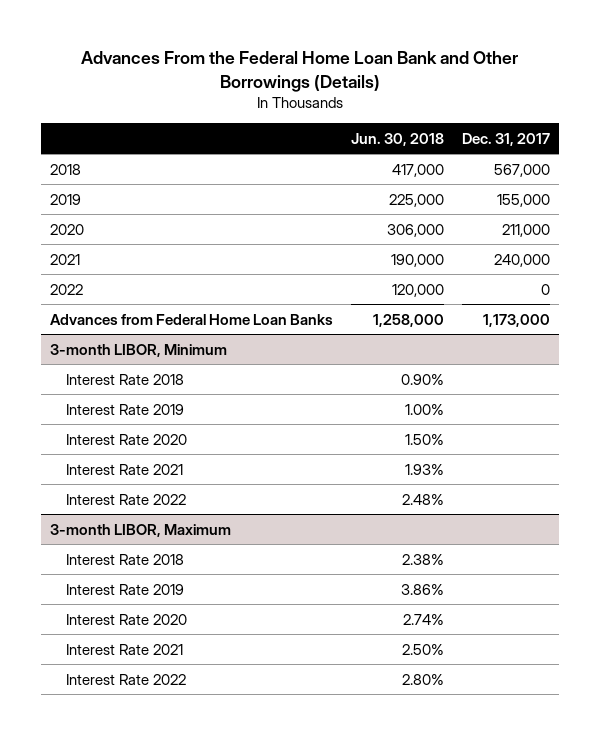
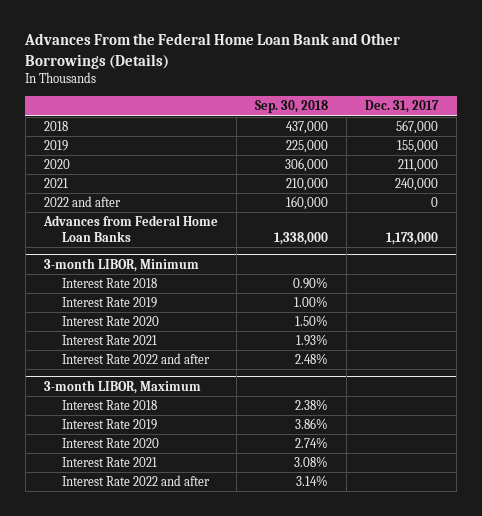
[351,132,445,146] Jun. 30, 2018 -> none
none -> [254,100,328,114] Sep. 30, 2018
[50,283,84,295] 2022 -> [43,195,121,207] 2022 and after
[65,493,186,505] Interest Rate 2022 -> [61,352,210,364] Interest Rate 2022 and after
[65,673,186,685] Interest Rate 2022 -> [61,474,210,486] Interest Rate 2022 and after

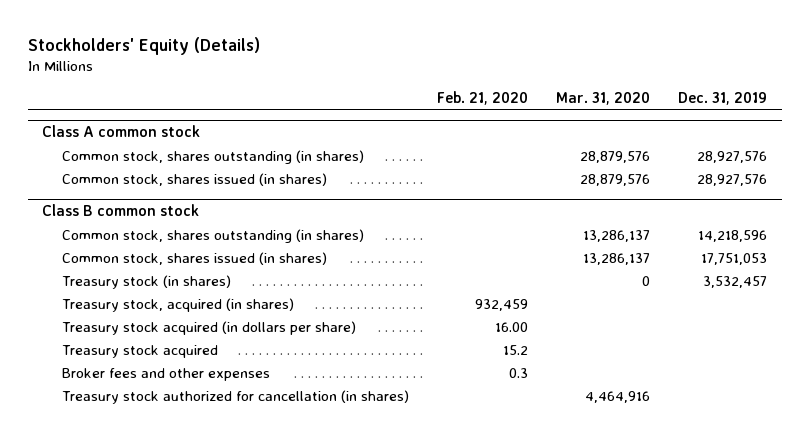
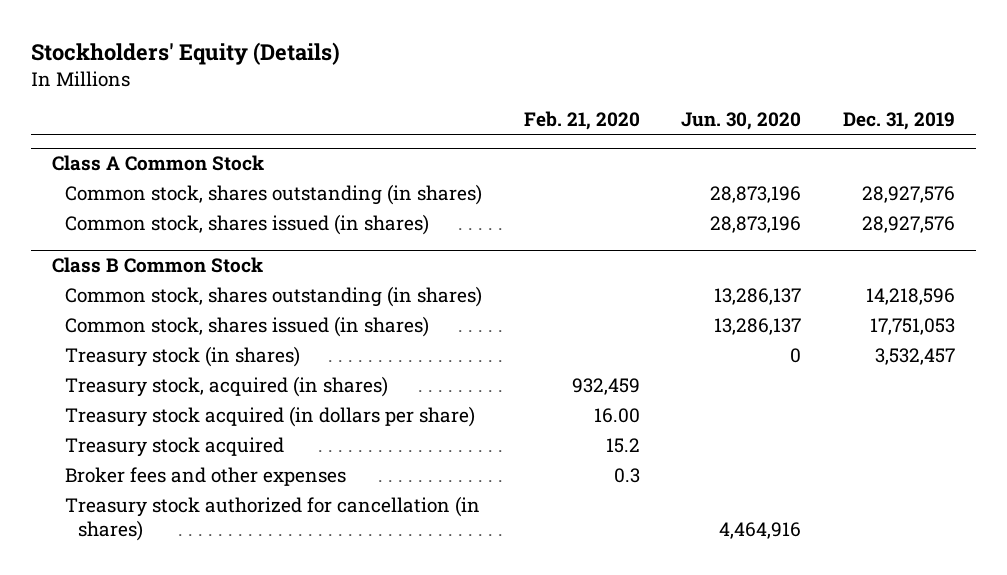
[556,92,651,106] Mar. 31, 2020 -> none
none -> [681,112,802,131] Jun. 30, 2020
[42,125,201,138] Class A common stock -> [51,154,264,171] Class A Common Stock
[42,204,200,217] Class B common stock -> [51,256,263,273] Class B Common Stock

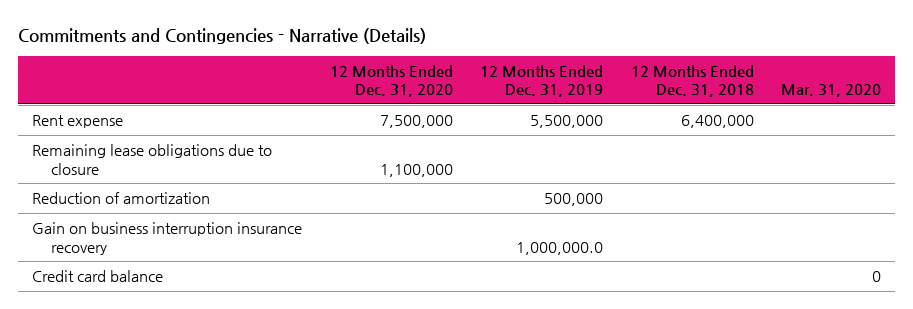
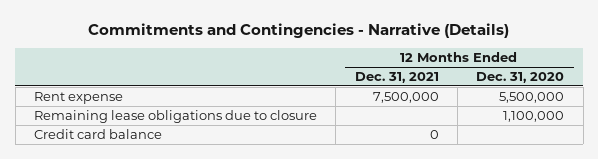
[480,64,604,98] 12 Months Ended Dec. 31, 2019 -> none
[630,64,754,98] 12 Months Ended Dec. 31, 2018 -> none
[781,84,882,98] Mar. 31, 2020 -> none
none -> [354,72,439,84] Dec. 31, 2021
[379,114,453,128] 7,500,000 -> [499,91,565,103] 5,500,000
[31,191,210,204] Reduction of amortization -> none
[31,221,302,255] Gain on business interruption insurance recovery -> none

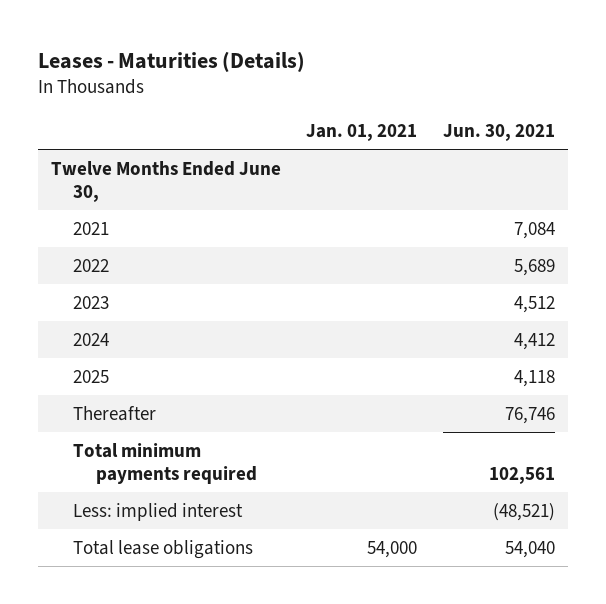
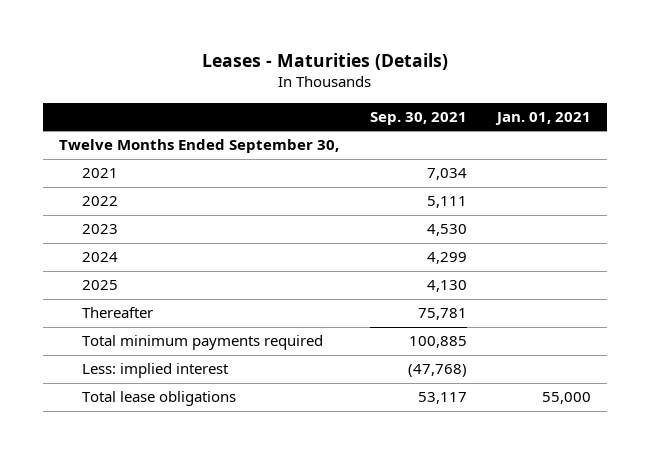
[442,124,555,142] Jun. 30, 2021 -> none
none -> [369,111,467,125] Sep. 30, 2021
[50,160,281,202] Twelve Months Ended June 30, -> [58,139,339,154] Twelve Months Ended September 30,
[367,540,418,558] 54,000 -> [542,392,592,405] 55,000

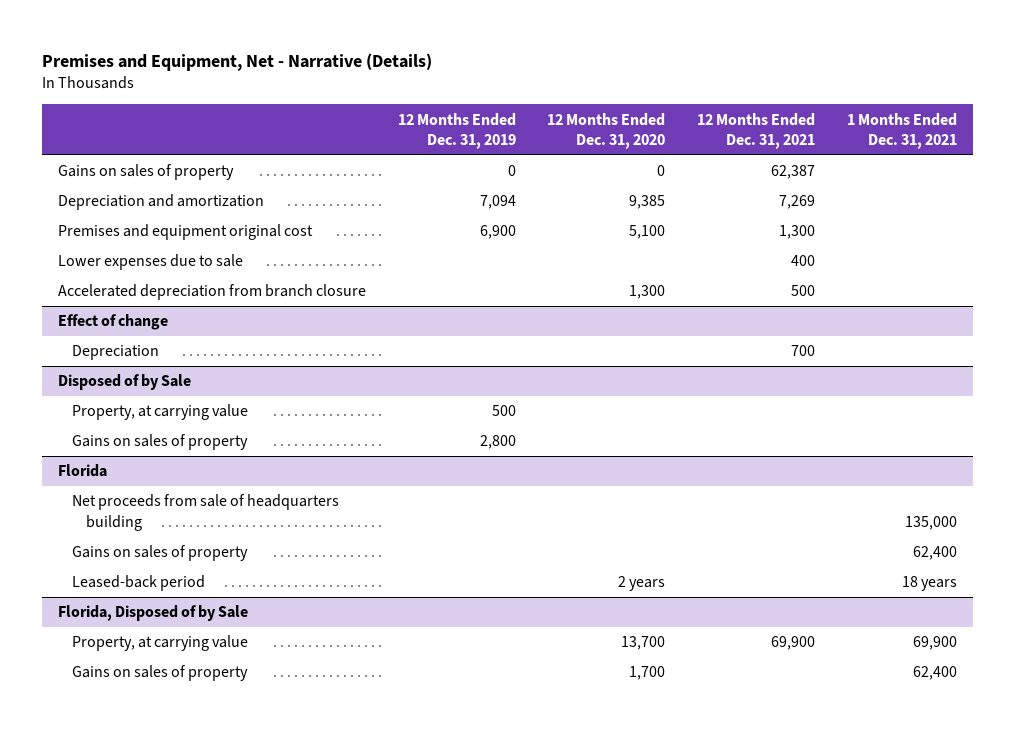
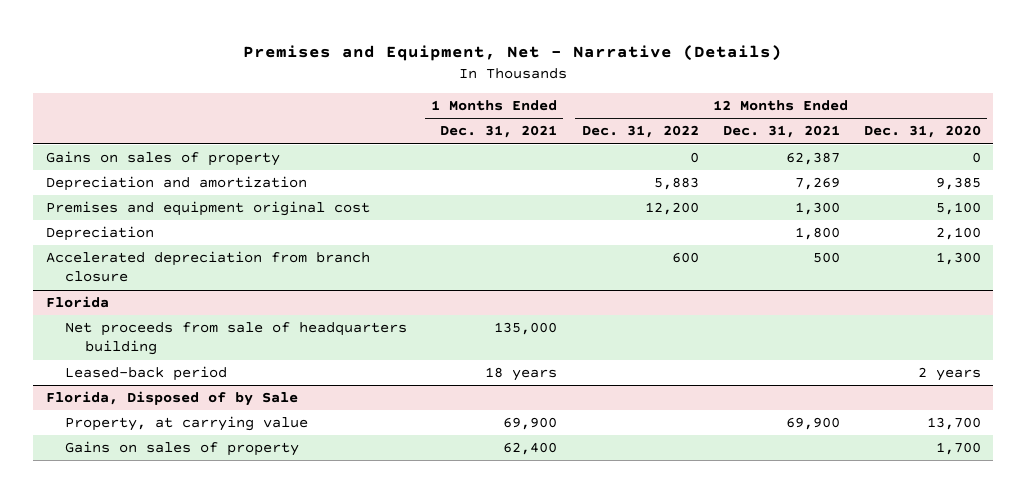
[397,112,516,150] 12 Months Ended Dec. 31, 2019 -> none
none -> [581,125,699,139] Dec. 31, 2022
[58,254,244,271] Lower expenses due to sale -> none
none -> [45,226,154,242] Depreciation
[58,314,169,331] Effect of change -> none
[71,345,159,361] Depreciation -> none
[58,374,192,391] Disposed of by Sale -> none
[71,404,248,421] Property, at carrying value -> none
[71,434,248,451] Gains on sales of property -> none
[71,545,248,562] Gains on sales of property -> none

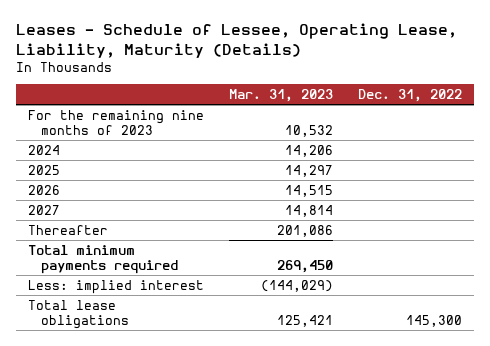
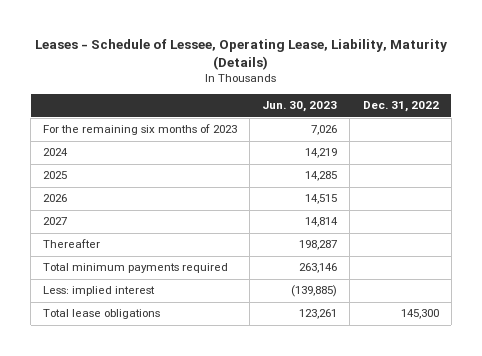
[228,88,333,102] Mar. 31, 2023 -> none
none -> [262,101,338,113] Jun. 30, 2023
[28,109,205,135] For the remaining nine months of 2023 -> [43,124,238,136] For the remaining six months of 2023

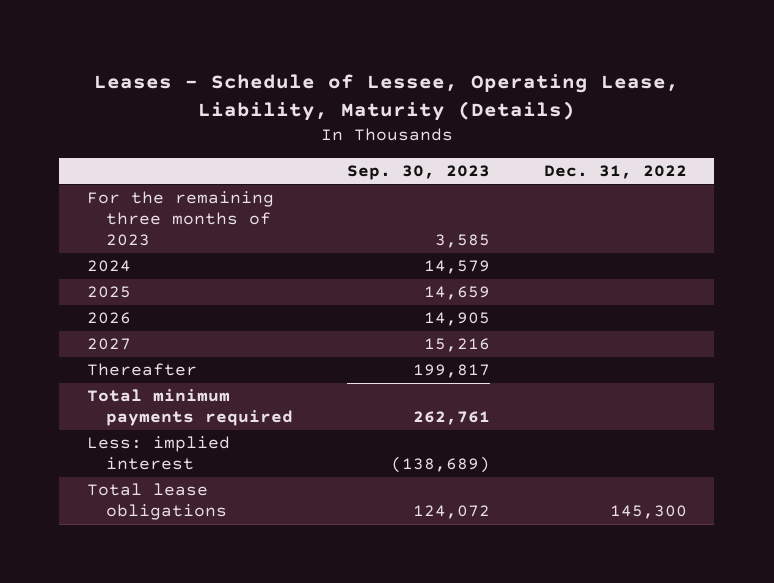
[262,101,338,113] Jun. 30, 2023 -> none
none -> [347,165,491,181] Sep. 30, 2023
[43,124,238,136] For the remaining six months of 2023 -> [86,191,274,247] For the remaining three months of 2023

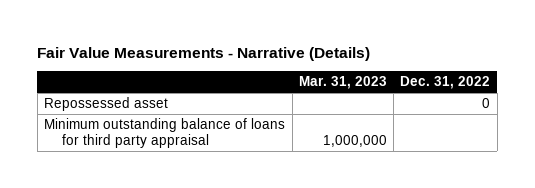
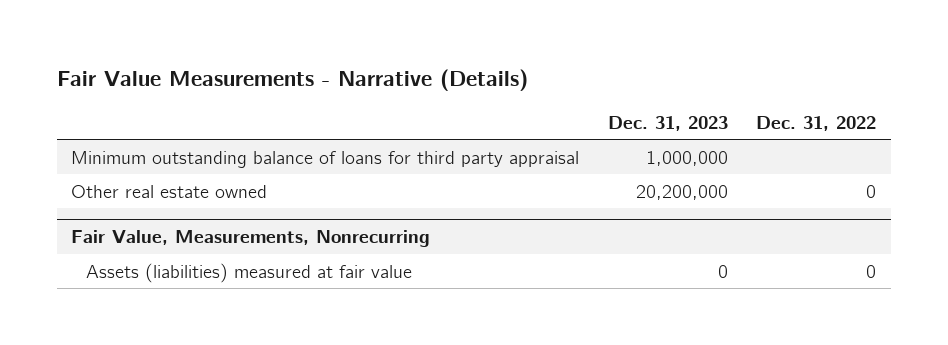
[298,76,387,90] Mar. 31, 2023 -> none
none -> [607,115,728,131] Dec. 31, 2023
[44,97,169,112] Repossessed asset -> none
none -> [71,184,268,198] Other real estate owned
none -> [71,229,431,247] Fair Value, Measurements, Nonrecurring
none -> [85,262,412,283] Assets (liabilities) measured at fair value

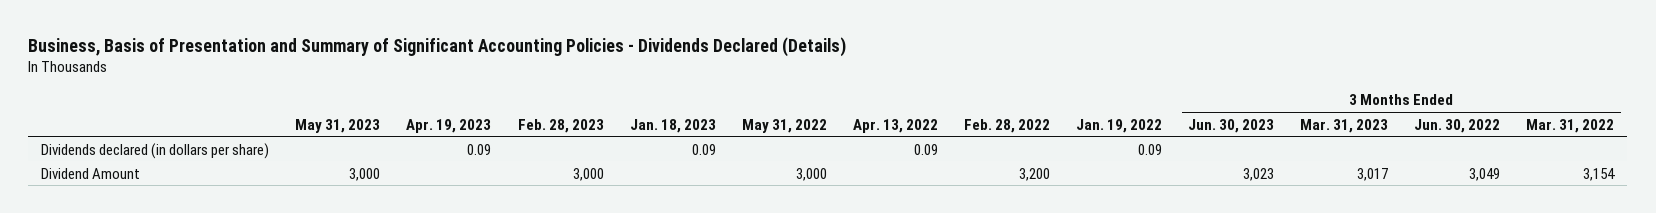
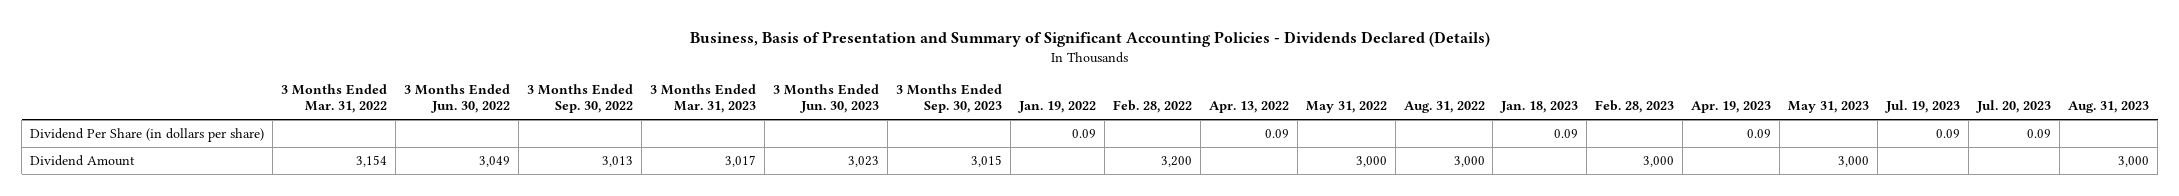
none -> [527,83,634,114] 3 Months Ended Sep. 30, 2022
none -> [895,83,1002,114] 3 Months Ended Sep. 30, 2023
none -> [1403,101,1485,114] Aug. 31, 2022
none -> [1885,100,1961,114] Jul. 19, 2023
none -> [1976,100,2052,114] Jul. 20, 2023
none -> [2068,101,2150,114] Aug. 31, 2023
[41,142,270,159] Dividends declared (in dollars per share) -> [30,128,265,143] Dividend Per Share (in dollars per share)

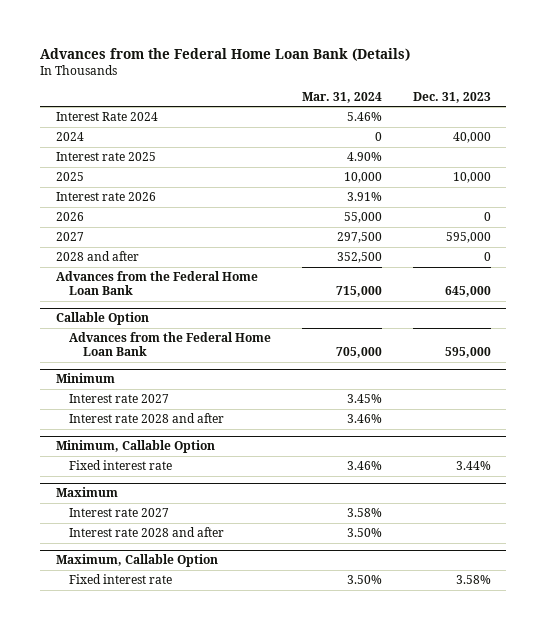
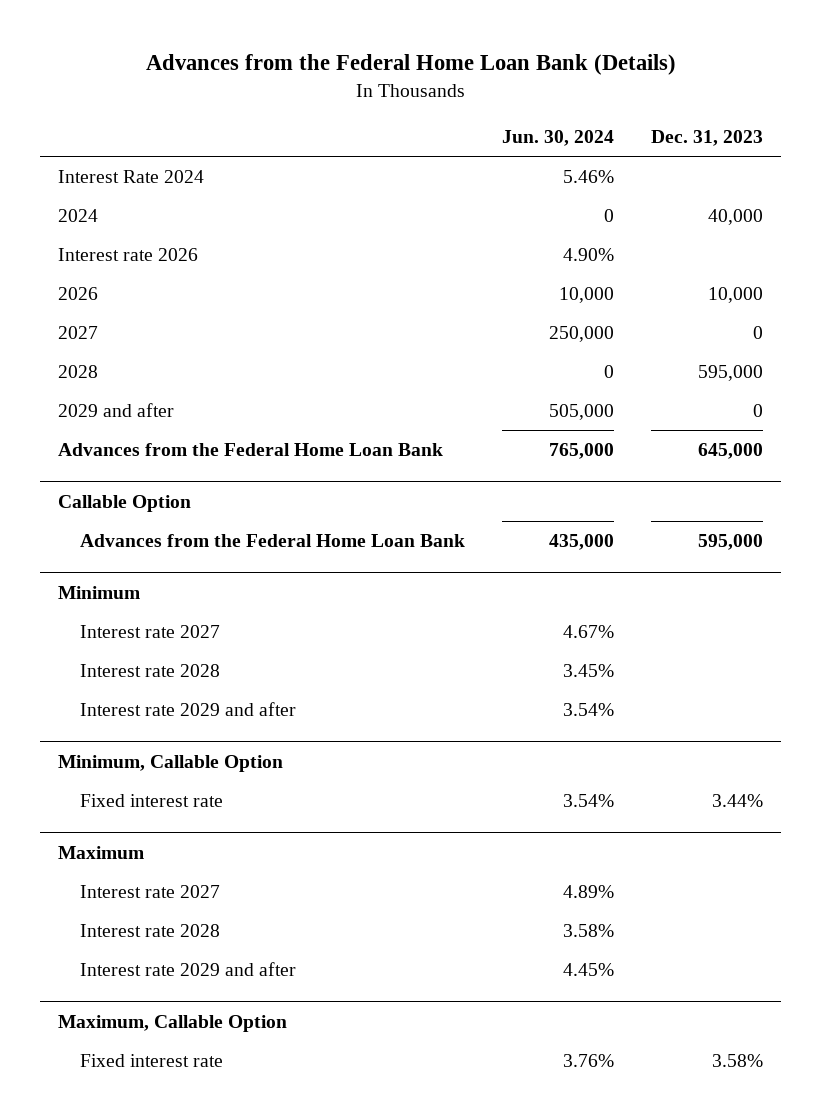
[302,91,383,103] Mar. 31, 2024 -> none
none -> [502,129,615,146] Jun. 30, 2024
[55,152,156,162] Interest rate 2025 -> none
[55,172,84,182] 2025 -> none
[483,212,491,222] 0 -> [707,287,763,304] 10,000
[445,232,491,244] 595,000 -> [752,326,763,340] 0
none -> [58,365,99,379] 2028
[55,251,139,262] 2028 and after -> [58,403,175,418] 2029 and after
none -> [80,664,221,678] Interest rate 2028
[69,413,225,424] Interest rate 2028 and after -> [80,702,297,717] Interest rate 2029 and after
none -> [80,924,221,938] Interest rate 2028
[69,527,225,538] Interest rate 2028 and after -> [80,962,297,977] Interest rate 2029 and after

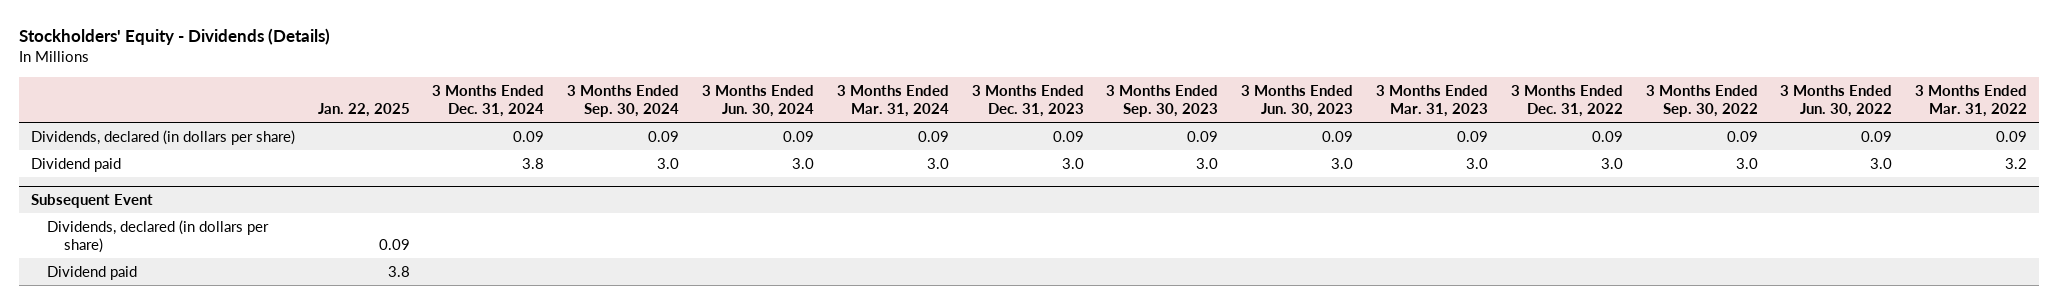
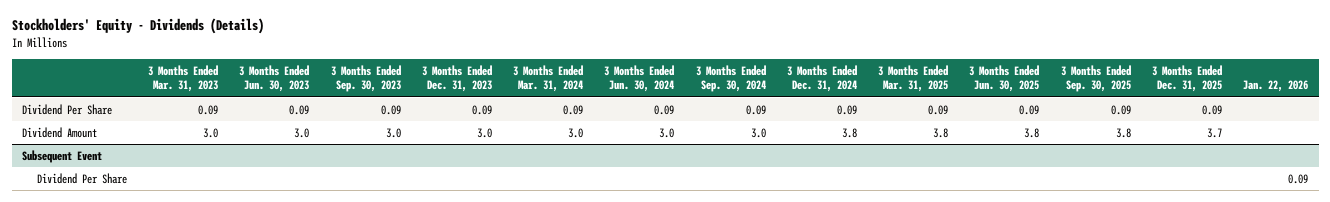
[317,103,410,118] Jan. 22, 2025 -> none
[1510,84,1623,118] 3 Months Ended Dec. 31, 2022 -> none
[1645,84,1758,118] 3 Months Ended Sep. 30, 2022 -> none
[1780,84,1893,118] 3 Months Ended Jun. 30, 2022 -> none
[1915,84,2028,118] 3 Months Ended Mar. 31, 2022 -> none
none -> [878,64,949,93] 3 Months Ended Mar. 31, 2025
none -> [969,64,1040,93] 3 Months Ended Jun. 30, 2025
none -> [1060,64,1131,93] 3 Months Ended Sep. 30, 2025
none -> [1151,64,1222,93] 3 Months Ended Dec. 31, 2025
none -> [1243,80,1309,93] Jan. 22, 2026
[30,129,295,145] Dividends, declared (in dollars per share) -> [22,103,113,115] Dividend Per Share
[30,157,121,172] Dividend paid -> [22,126,98,138] Dividend Amount
[47,265,138,280] Dividend paid -> none
[47,219,270,254] Dividends, declared (in dollars per share) -> [36,172,127,184] Dividend Per Share

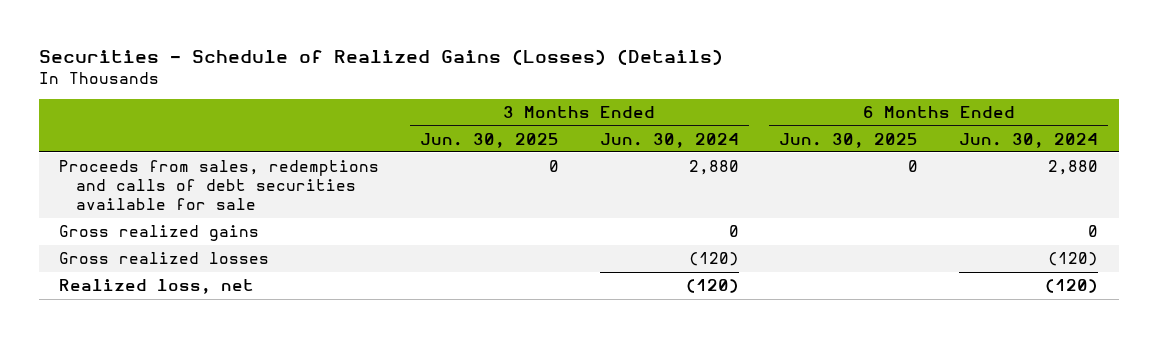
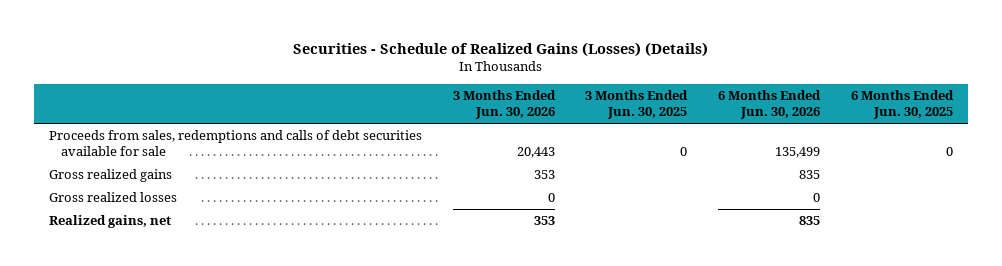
[599,132,739,148] Jun. 30, 2024 -> none
[959,132,1099,148] Jun. 30, 2024 -> none
none -> [452,90,556,119] 3 Months Ended Jun. 30, 2026
none -> [718,90,822,119] 6 Months Ended Jun. 30, 2026
[59,279,255,295] Realized loss, net -> [49,215,172,229] Realized gains, net

